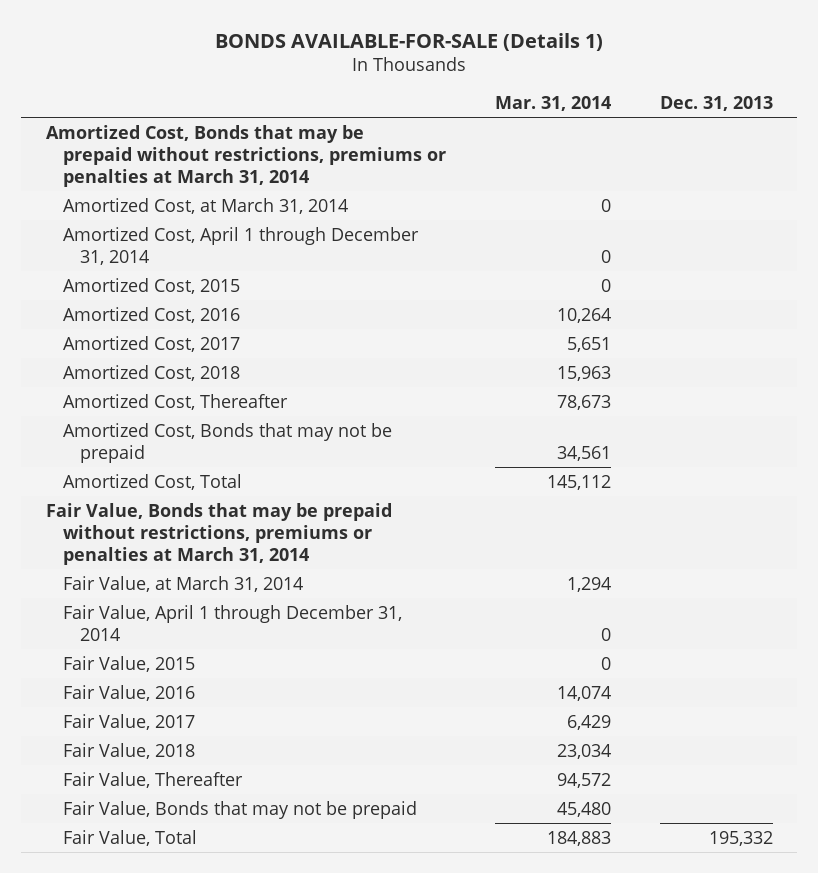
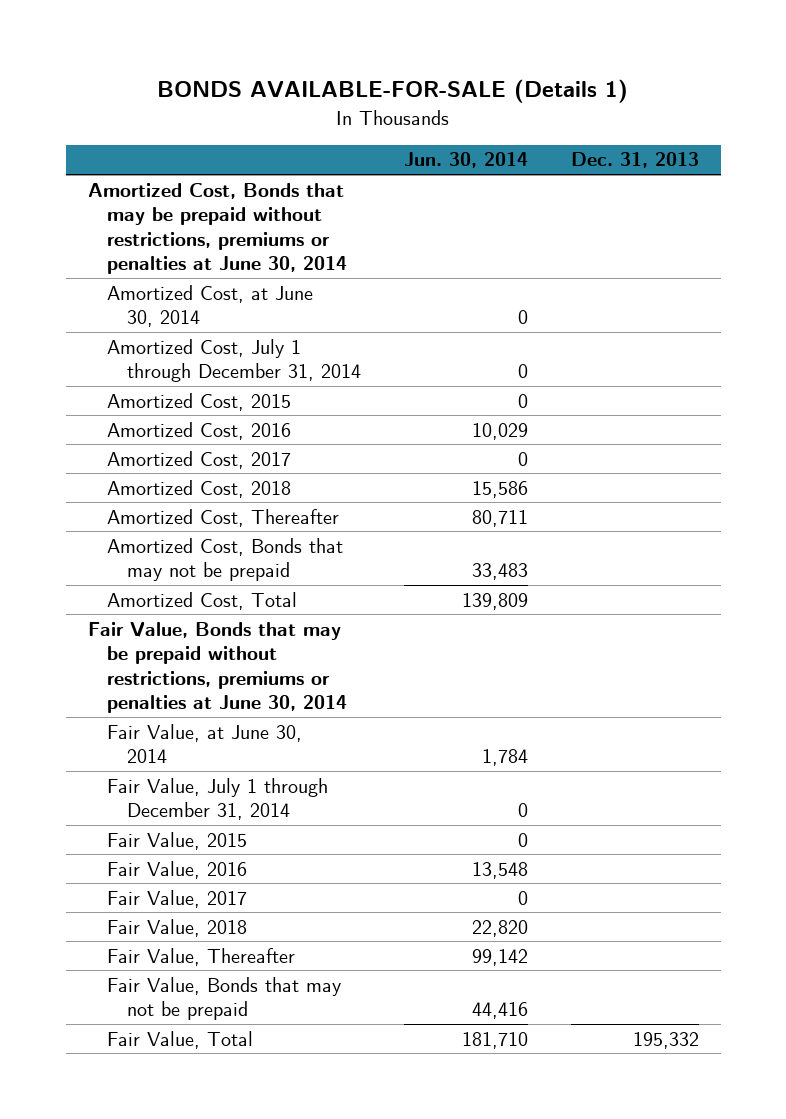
[494,96,611,112] Mar. 31, 2014 -> none
none -> [403,152,528,169] Jun. 30, 2014
[45,124,446,187] Amortized Cost, Bonds that may be prepaid without restrictions, premiums or penalties at March 31, 2014 -> [87,182,348,275] Amortized Cost, Bonds that may be prepaid without restrictions, premiums or penalties at June 30, 2014
[62,197,348,214] Amortized Cost, at March 31, 2014 -> [107,284,314,328] Amortized Cost, at June 30, 2014
[62,226,419,265] Amortized Cost, April 1 through December 31, 2014 -> [107,338,361,383] Amortized Cost, July 1 through December 31, 2014
[45,502,392,565] Fair Value, Bonds that may be prepaid without restrictions, premiums or penalties at March 31, 2014 -> [87,621,348,714] Fair Value, Bonds that may be prepaid without restrictions, premiums or penalties at June 30, 2014
[62,575,303,592] Fair Value, at March 31, 2014 -> [107,723,303,764] Fair Value, at June 30, 2014
[62,604,402,641] Fair Value, April 1 through December 31, 2014 -> [107,777,329,821] Fair Value, July 1 through December 31, 2014

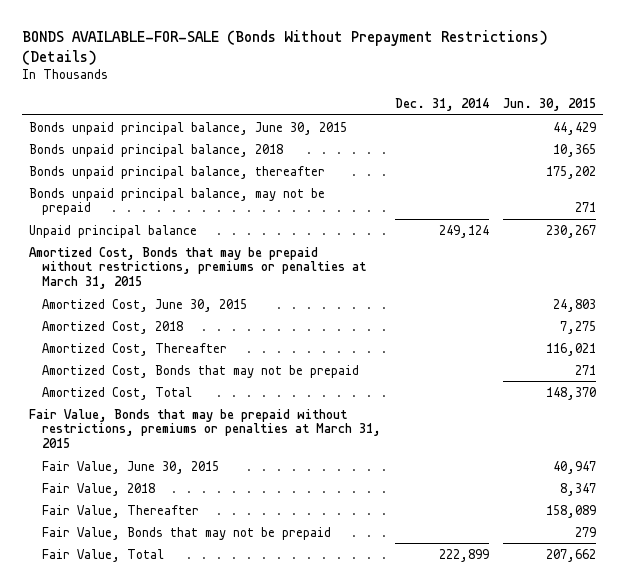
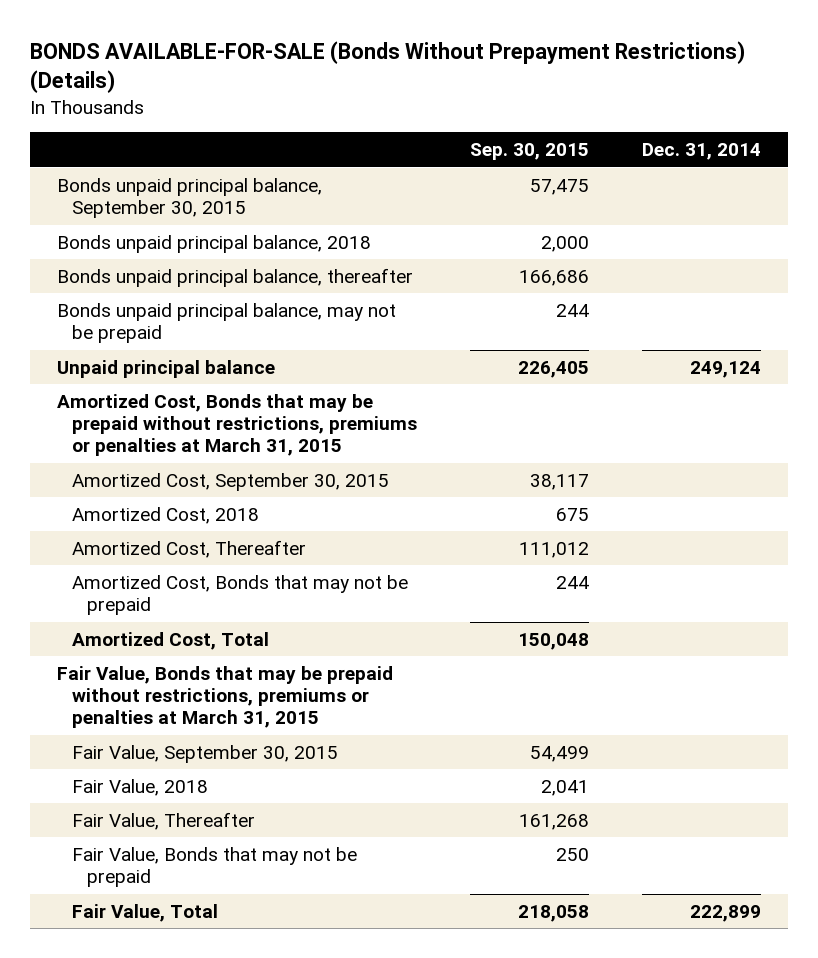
[503,97,597,111] Jun. 30, 2015 -> none
none -> [469,143,589,161] Sep. 30, 2015
[29,121,348,135] Bonds unpaid principal balance, June 30, 2015 -> [56,177,322,219] Bonds unpaid principal balance, September 30, 2015
[42,298,248,312] Amortized Cost, June 30, 2015 -> [71,472,389,491] Amortized Cost, September 30, 2015
[42,460,220,474] Fair Value, June 30, 2015 -> [71,744,338,763] Fair Value, September 30, 2015

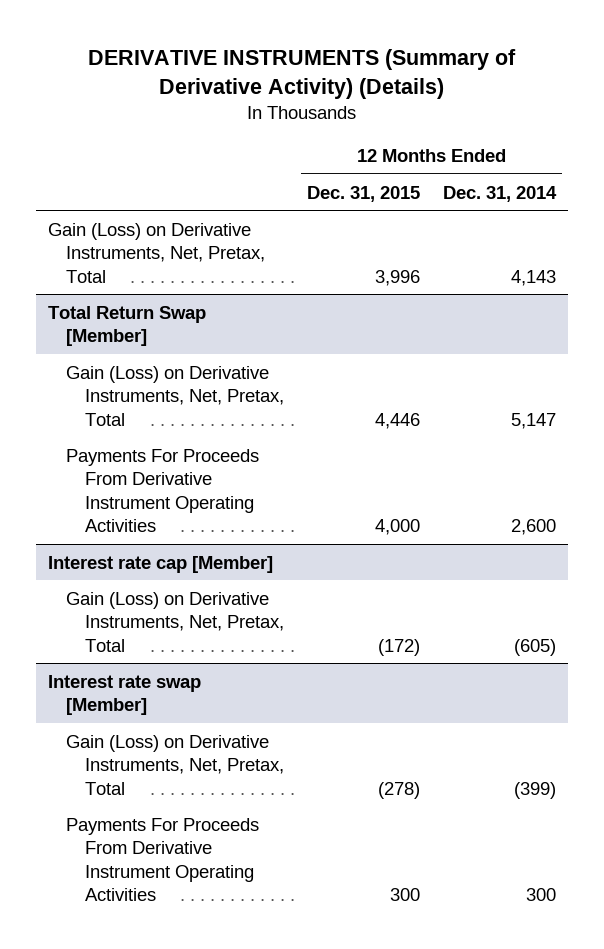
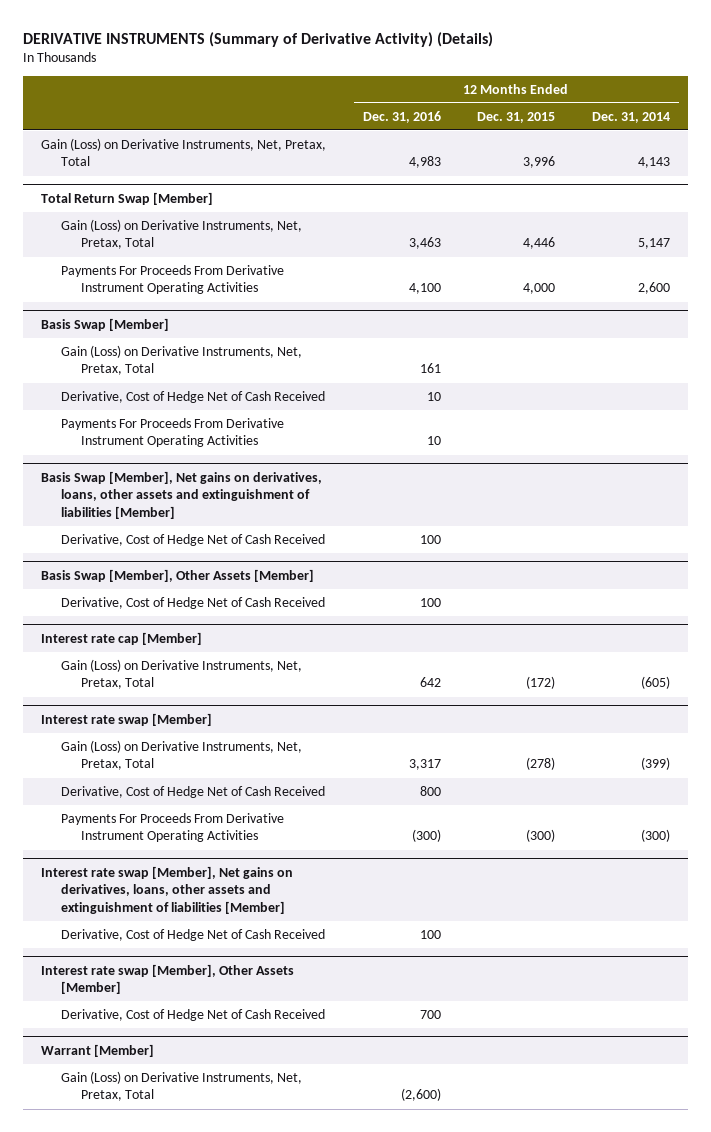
none -> [362,110,441,123] Dec. 31, 2016
none -> [41,317,170,331] Basis Swap [Member]
none -> [61,344,303,376] Gain (Loss) on Derivative Instruments, Net, Pretax, Total
none -> [61,390,326,403] Derivative, Cost of Hedge Net of Cash Received
none -> [61,417,285,448] Payments For Proceeds From Derivative Instrument Operating Activities
none -> [41,470,323,519] Basis Swap [Member], Net gains on derivatives, loans, other assets and extinguishment of liabilities [Member]
none -> [61,533,326,546] Derivative, Cost of Hedge Net of Cash Received
none -> [41,568,315,582] Basis Swap [Member], Other Assets [Member]
none -> [61,596,326,609] Derivative, Cost of Hedge Net of Cash Received
none -> [61,785,326,798] Derivative, Cost of Hedge Net of Cash Received
[390,888,421,902] 300 -> [526,829,556,843] (300)
[526,888,557,902] 300 -> [640,829,670,843] (300)
none -> [41,865,294,914] Interest rate swap [Member], Net gains on derivatives, loans, other assets and extinguishment of liabilities [Member]
none -> [61,928,326,941] Derivative, Cost of Hedge Net of Cash Received
none -> [41,963,295,995] Interest rate swap [Member], Other Assets [Member]
none -> [61,1008,326,1021] Derivative, Cost of Hedge Net of Cash Received
none -> [41,1043,155,1057] Warrant [Member]
none -> [61,1070,303,1102] Gain (Loss) on Derivative Instruments, Net, Pretax, Total

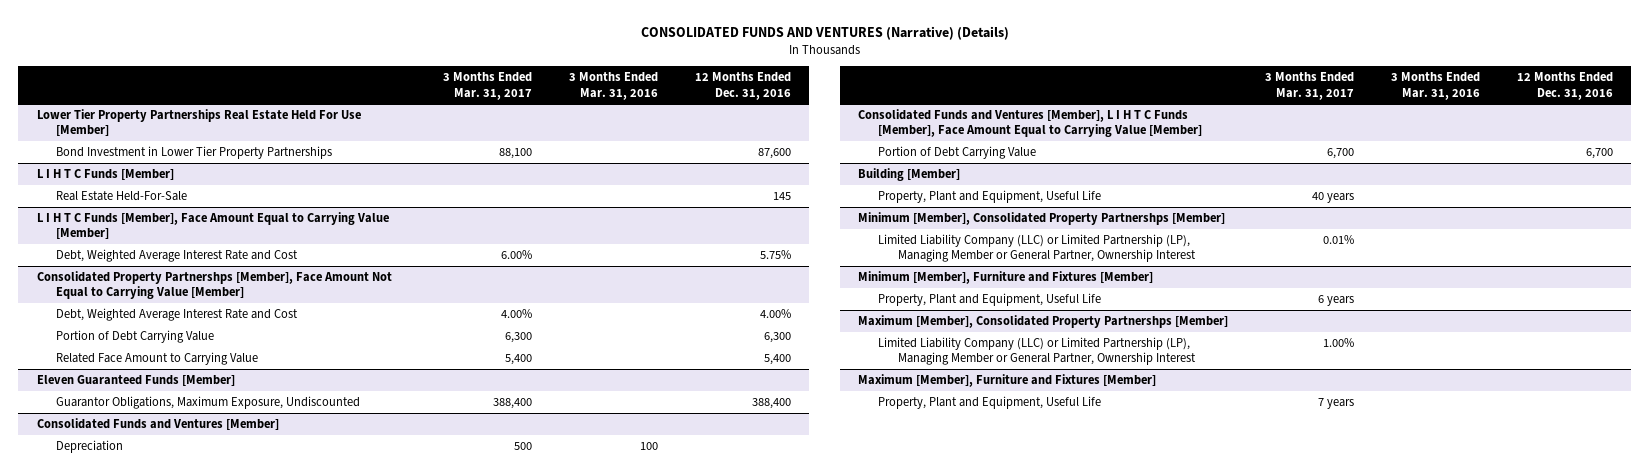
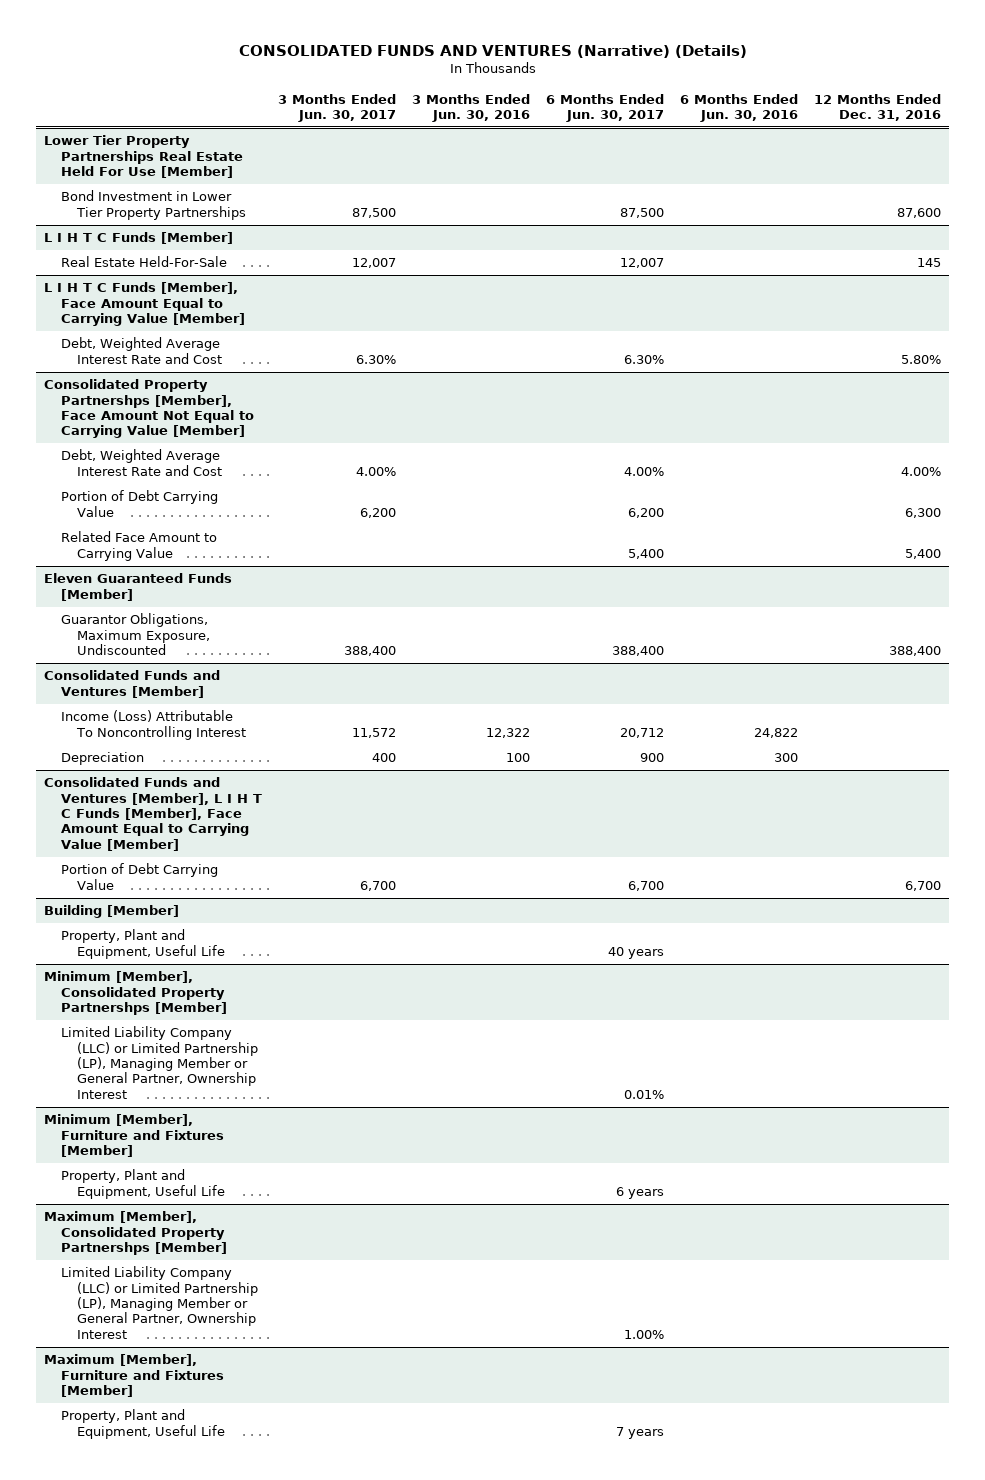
[443,72,533,100] 3 Months Ended Mar. 31, 2017 -> none
[569,72,659,100] 3 Months Ended Mar. 31, 2016 -> none
none -> [277,93,396,122] 3 Months Ended Jun. 30, 2017
none -> [411,93,530,122] 3 Months Ended Jun. 30, 2016
none -> [545,93,664,122] 6 Months Ended Jun. 30, 2017
none -> [679,93,798,122] 6 Months Ended Jun. 30, 2016
[759,250,791,260] 5.75% -> [900,354,941,364] 5.80%
none -> [60,710,247,740] Income (Loss) Attributable To Noncontrolling Interest

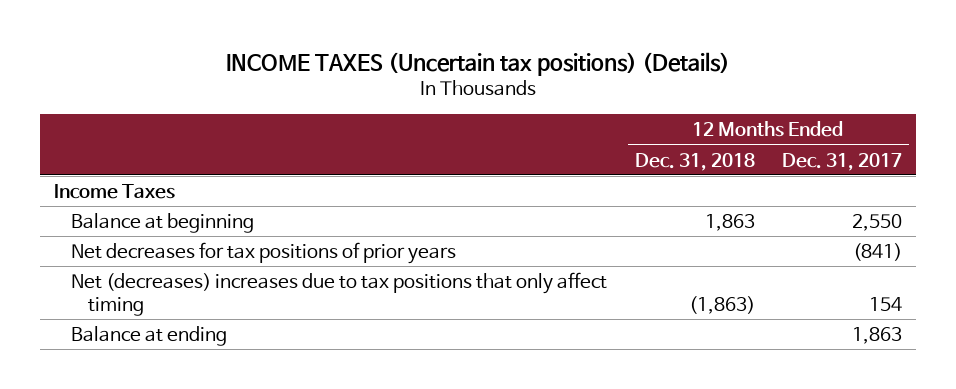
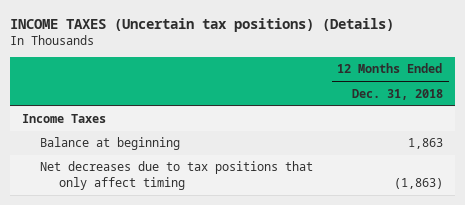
[782,152,903,171] Dec. 31, 2017 -> none
[71,241,457,264] Net decreases for tax positions of prior years -> none
[71,325,228,346] Balance at ending -> none
[71,271,608,317] Net (decreases) increases due to tax positions that only affect timing -> [40,161,314,190] Net decreases due to tax positions that only affect timing

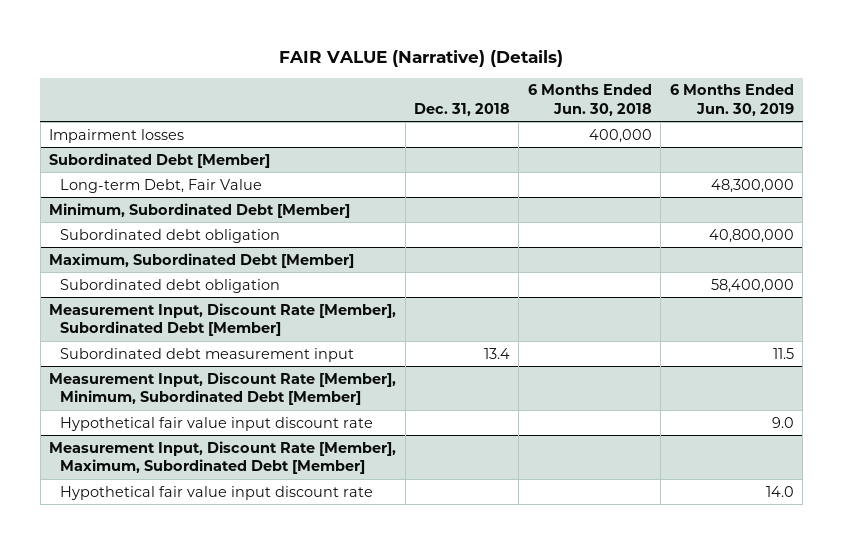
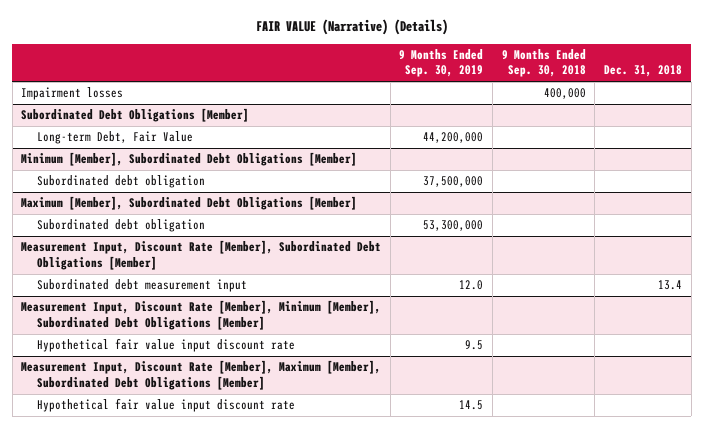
[527,84,652,117] 6 Months Ended Jun. 30, 2018 -> none
[669,84,794,117] 6 Months Ended Jun. 30, 2019 -> none
none -> [399,48,484,78] 9 Months Ended Sep. 30, 2019
none -> [501,48,586,78] 9 Months Ended Sep. 30, 2018
[49,152,271,168] Subordinated Debt [Member] -> [21,108,250,123] Subordinated Debt Obligations [Member]
[49,202,351,218] Minimum, Subordinated Debt [Member] -> [21,152,358,167] Minimum [Member], Subordinated Debt Obligations [Member]
[49,252,355,268] Maximum, Subordinated Debt [Member] -> [21,196,358,211] Maximum [Member], Subordinated Debt Obligations [Member]
[49,302,397,337] Measurement Input, Discount Rate [Member], Subordinated Debt [Member] -> [21,240,382,270] Measurement Input, Discount Rate [Member], Subordinated Debt Obligations [Member]
[49,371,397,406] Measurement Input, Discount Rate [Member], Minimum, Subordinated Debt [Member] -> [21,300,382,330] Measurement Input, Discount Rate [Member], Minimum [Member], Subordinated Debt Obligations [Member]
[49,440,397,475] Measurement Input, Discount Rate [Member], Maximum, Subordinated Debt [Member] -> [21,360,382,390] Measurement Input, Discount Rate [Member], Maximum [Member], Subordinated Debt Obligations [Member]

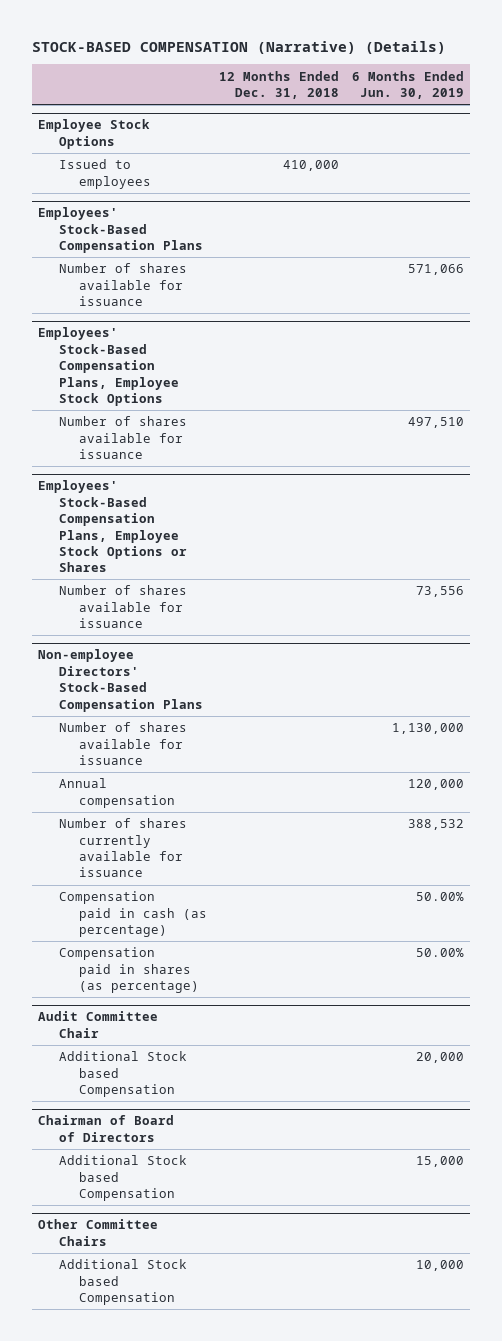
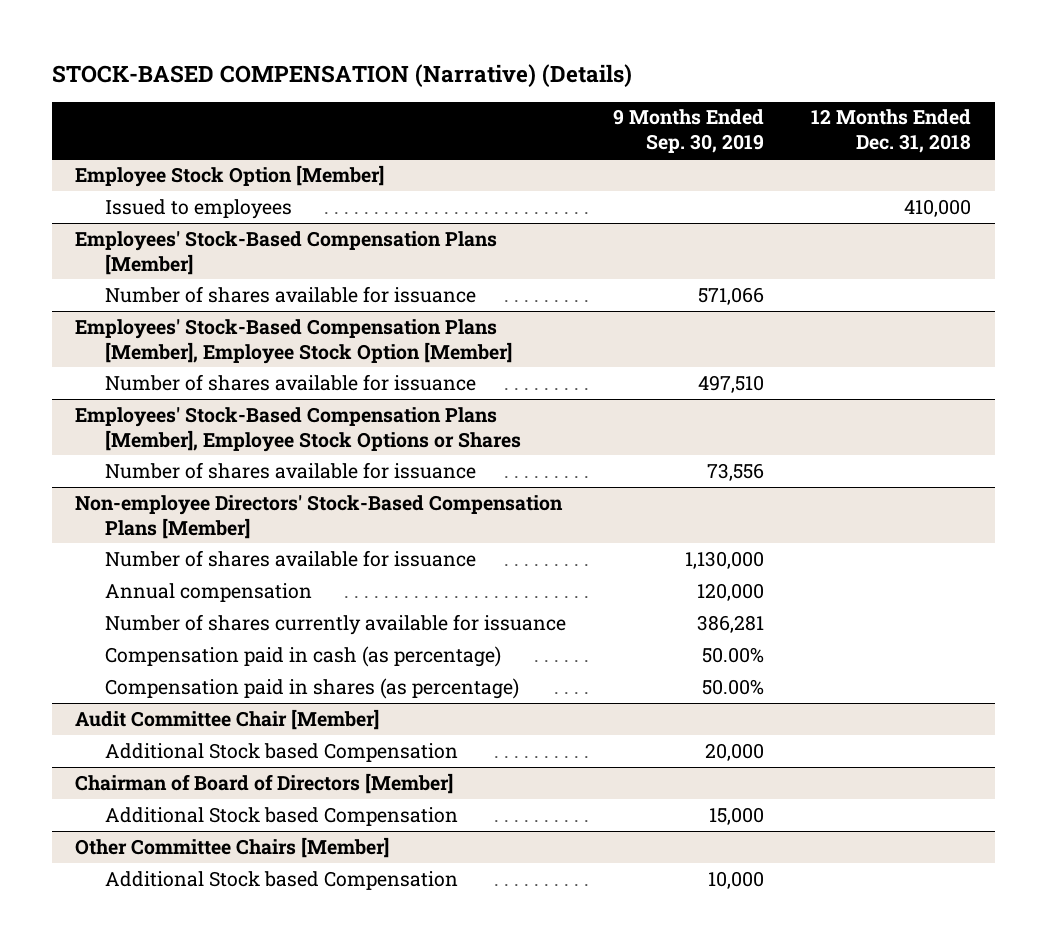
[352,70,465,99] 6 Months Ended Jun. 30, 2019 -> none
none -> [612,109,764,154] 9 Months Ended Sep. 30, 2019
[38,119,151,149] Employee Stock Options -> [75,164,385,187] Employee Stock Option [Member]
[38,207,203,254] Employees' Stock-Based Compensation Plans -> [75,230,498,275] Employees' Stock-Based Compensation Plans [Member]
[38,327,179,406] Employees' Stock-Based Compensation Plans, Employee Stock Options -> [75,318,512,364] Employees' Stock-Based Compensation Plans [Member], Employee Stock Option [Member]
[38,480,187,573] Employees' Stock-Based Compensation Plans, Employee Stock Options or Shares -> [75,406,521,452] Employees' Stock-Based Compensation Plans [Member], Employee Stock Options or Shares
[38,649,203,712] Non-employee Directors' Stock-Based Compensation Plans -> [75,494,564,539] Non-employee Directors' Stock-Based Compensation Plans [Member]
[38,1011,159,1038] Audit Committee Chair -> [75,708,380,730] Audit Committee Chair [Member]
[38,1115,175,1142] Chairman of Board of Directors -> [75,772,454,794] Chairman of Board of Directors [Member]
[38,1219,159,1246] Other Committee Chairs -> [75,836,390,858] Other Committee Chairs [Member]

